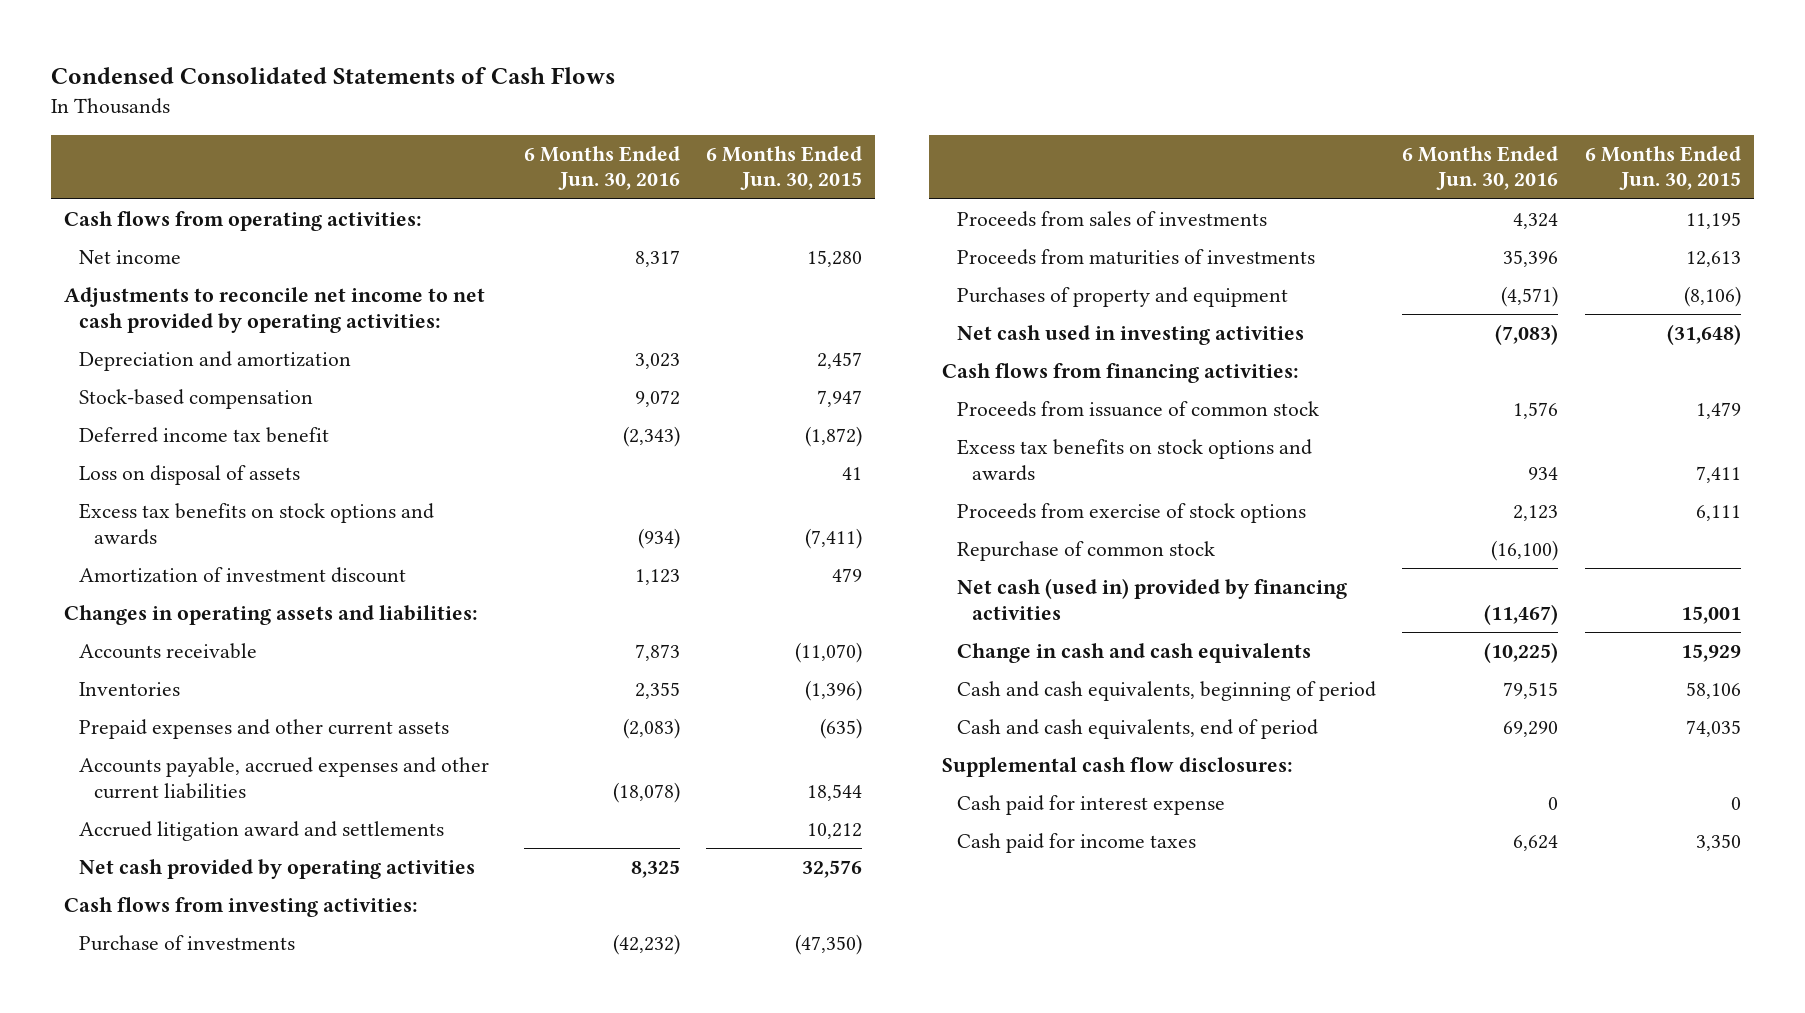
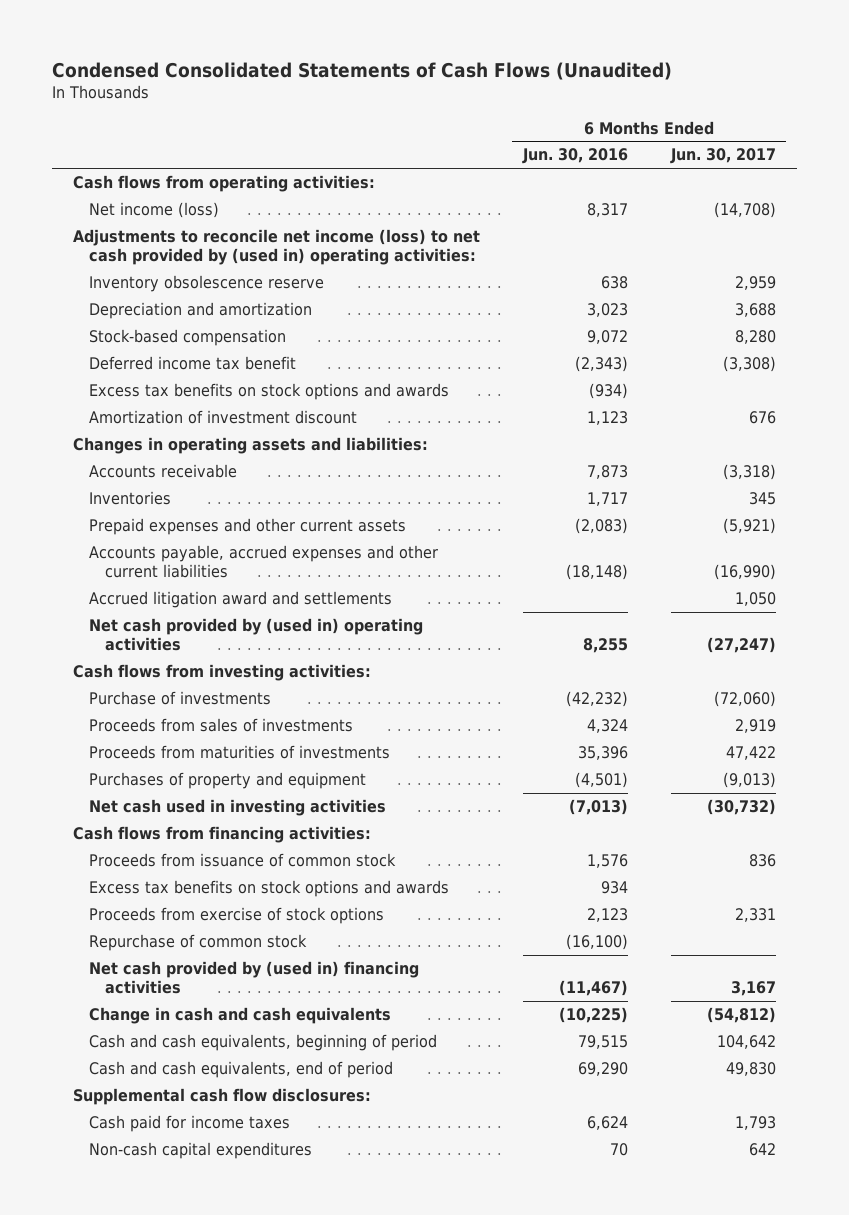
[51,67,616,85] Condensed Consolidated Statements of Cash Flows -> [52,61,673,80] Condensed Consolidated Statements of Cash Flows (Unaudited)
[706,145,863,191] 6 Months Ended Jun. 30, 2015 -> none
none -> [669,148,776,165] Jun. 30, 2017
[79,250,182,265] Net income -> [89,202,220,219] Net income (loss)
[64,287,486,333] Adjustments to reconcile net income to net cash provided by operating activities: -> [73,229,481,266] Adjustments to reconcile net income (loss) to net cash provided by (used in) operating activities:
none -> [89,275,325,293] Inventory obsolescence reserve
[79,465,301,486] Loss on disposal of assets -> none
[635,682,681,700] 2,355 -> [587,492,629,507] 1,717
[613,781,681,803] (18,078) -> [566,564,629,581] (18,148)
[79,859,476,880] Net cash provided by operating activities -> [89,618,424,652] Net cash provided by (used in) operating activities
[631,860,681,879] 8,325 -> [583,638,629,654] 8,255
[1501,286,1559,308] (4,571) -> [575,772,629,789] (4,501)
[1495,324,1559,346] (7,083) -> [569,799,629,816] (7,013)
[957,578,1348,620] Net cash (used in) provided by financing activities -> [89,961,420,995] Net cash provided by (used in) financing activities
[957,795,1226,816] Cash paid for interest expense -> none
none -> [89,1142,313,1160] Non-cash capital expenditures

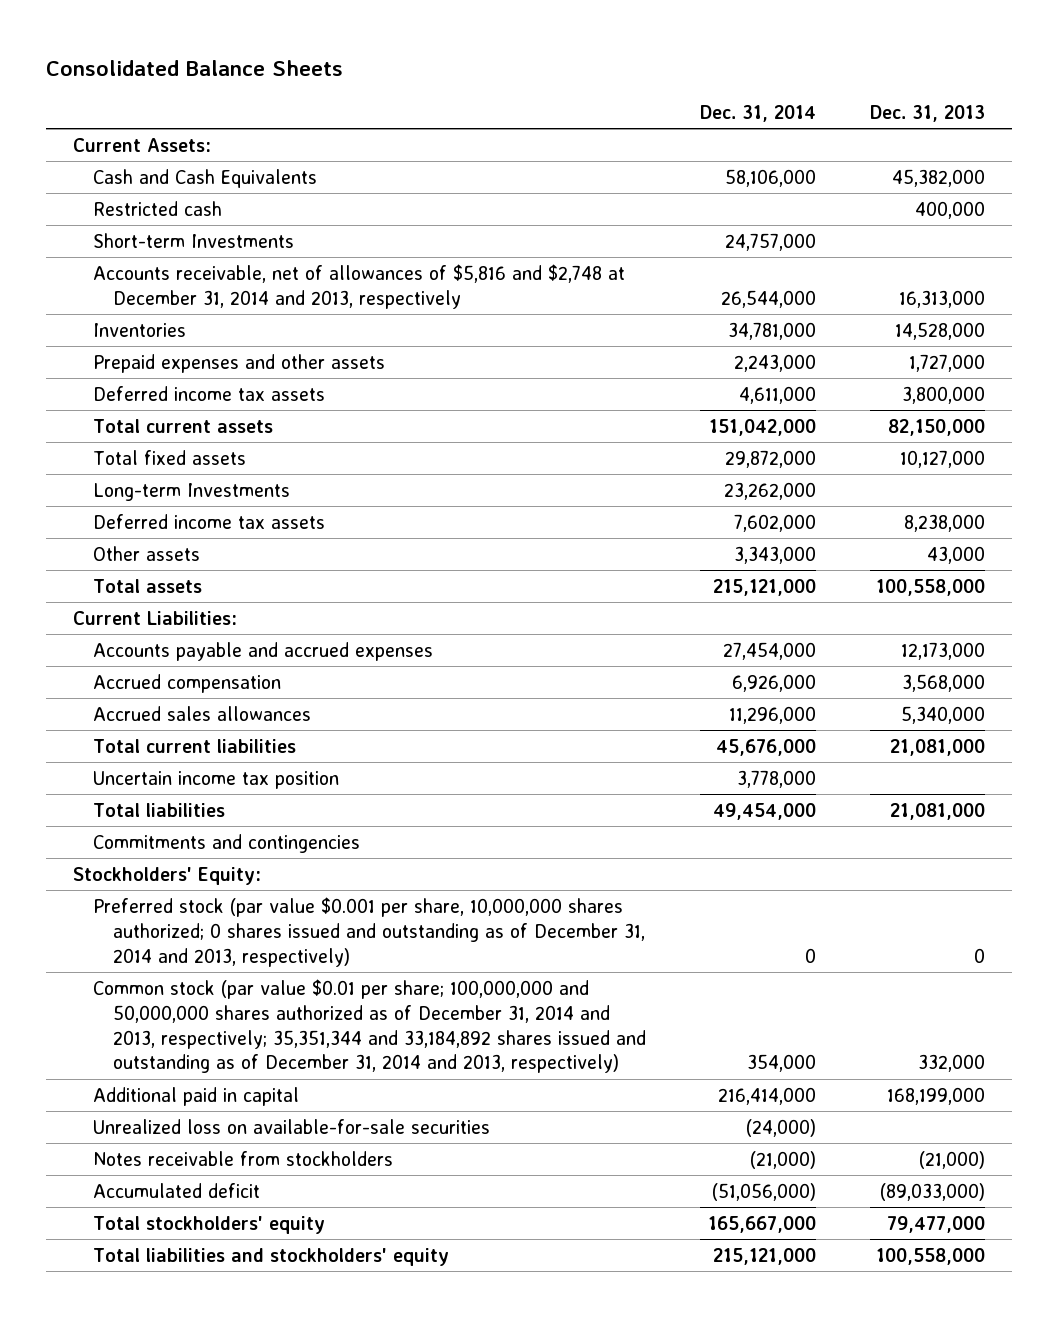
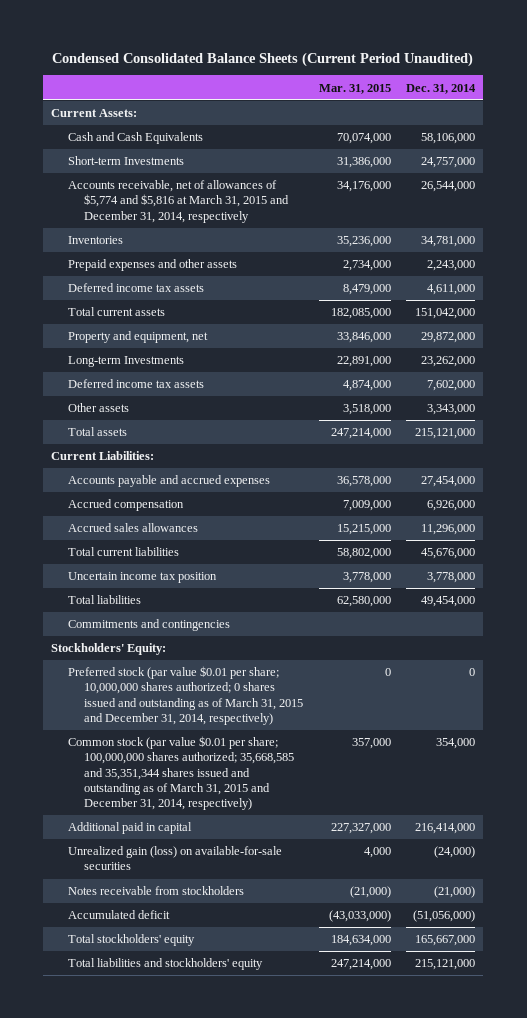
[45,60,343,77] Consolidated Balance Sheets -> [52,51,474,67] Condensed Consolidated Balance Sheets (Current Period Unaudited)
[870,104,986,122] Dec. 31, 2013 -> none
none -> [318,83,391,94] Mar. 31, 2015
[92,200,222,216] Restricted cash -> none
[92,263,625,309] Accounts receivable, net of allowances of $5,816 and $2,748 at December 31, 2014 and 2013, respectively -> [67,180,289,223] Accounts receivable, net of allowances of $5,774 and $5,816 at March 31, 2015 and December 31, 2014, respectively
[92,449,246,465] Total fixed assets -> [67,331,208,344] Property and equipment, net
[92,896,645,967] Preferred stock (par value $0.001 per share, 10,000,000 shares authorized; 0 shares issued and outstanding as of December 31, 2014 and 2013, respectively) -> [67,666,303,725] Preferred stock (par value $0.01 per share; 10,000,000 shares authorized; 0 shares issued and outstanding as of March 31, 2015 and December 31, 2014, respectively)
[92,978,646,1074] Common stock (par value $0.01 per share; 100,000,000 and 50,000,000 shares authorized as of December 31, 2014 and 2013, respectively; 35,351,344 and 33,184,892 shares issued and outstanding as of December 31, 2014 and 2013, respectively) -> [67,736,294,810] Common stock (par value $0.01 per share; 100,000,000 shares authorized; 35,668,585 and 35,351,344 shares issued and outstanding as of March 31, 2015 and December 31, 2014, respectively)
[92,1118,490,1134] Unrealized loss on available-for-sale securities -> [67,846,282,871] Unrealized gain (loss) on available-for-sale securities

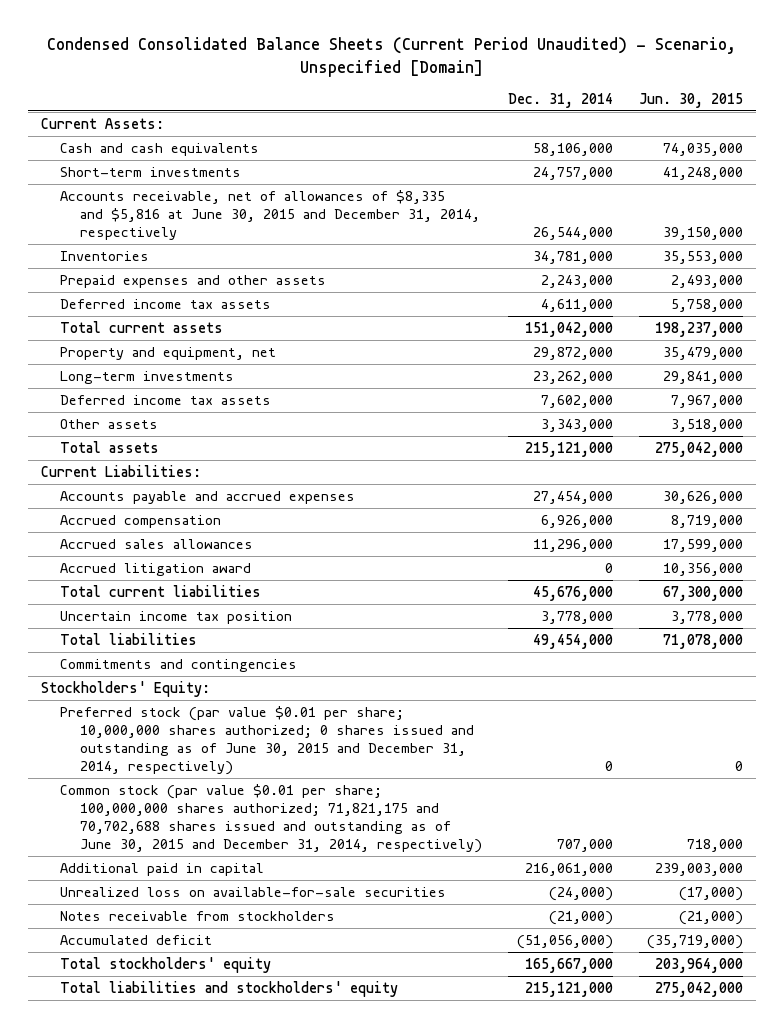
[52,51,474,67] Condensed Consolidated Balance Sheets (Current Period Unaudited) -> [47,37,737,77] Condensed Consolidated Balance Sheets (Current Period Unaudited) - Scenario, Unspecified [Domain]
[318,83,391,94] Mar. 31, 2015 -> none
none -> [639,92,744,108] Jun. 30, 2015
[67,132,203,145] Cash and Cash Equivalents -> [60,142,260,156] Cash and cash equivalents
[67,156,184,166] Short-term Investments -> [60,166,242,177] Short-term investments
[67,180,289,223] Accounts receivable, net of allowances of $5,774 and $5,816 at March 31, 2015 and December 31, 2014, respectively -> [60,189,480,241] Accounts receivable, net of allowances of $8,335 and $5,816 at June 30, 2015 and December 31, 2014, respectively
[67,356,184,368] Long-term Investments -> [60,370,235,384] Long-term investments
none -> [60,562,252,576] Accrued litigation award
[67,666,303,725] Preferred stock (par value $0.01 per share; 10,000,000 shares authorized; 0 shares issued and outstanding as of March 31, 2015 and December 31, 2014, respectively) -> [60,705,474,776] Preferred stock (par value $0.01 per share; 10,000,000 shares authorized; 0 shares issued and outstanding as of June 30, 2015 and December 31, 2014, respectively)
[67,736,294,810] Common stock (par value $0.01 per share; 100,000,000 shares authorized; 35,668,585 and 35,351,344 shares issued and outstanding as of March 31, 2015 and December 31, 2014, respectively) -> [60,783,482,854] Common stock (par value $0.01 per share; 100,000,000 shares authorized; 71,821,175 and 70,702,688 shares issued and outstanding as of June 30, 2015 and December 31, 2014, respectively)
[436,738,476,750] 354,000 -> [556,839,613,853] 707,000
[415,823,476,835] 216,414,000 -> [524,862,613,876] 216,061,000
[67,846,282,871] Unrealized gain (loss) on available-for-sale securities -> [60,886,447,897] Unrealized loss on available-for-sale securities

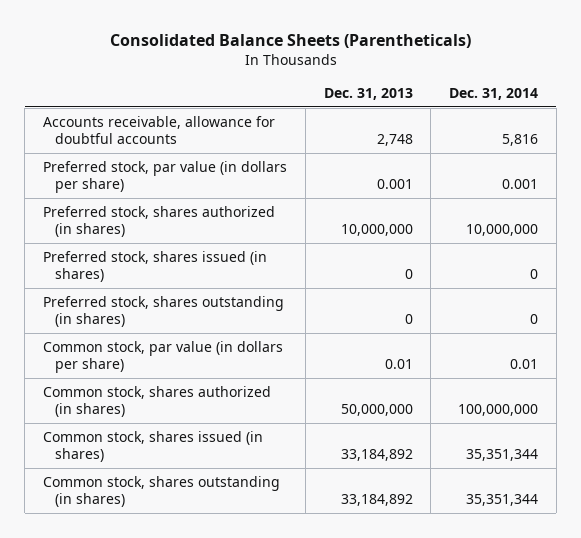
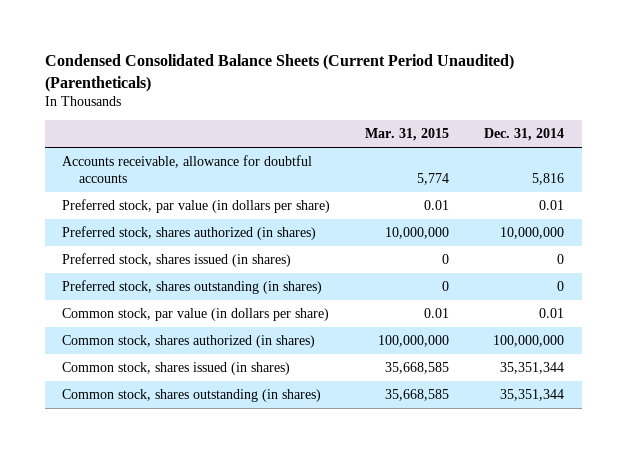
[109,34,471,49] Consolidated Balance Sheets (Parentheticals) -> [44,54,514,92] Condensed Consolidated Balance Sheets (Current Period Unaudited) (Parentheticals)
[323,87,413,100] Dec. 31, 2013 -> none
none -> [365,128,450,142] Mar. 31, 2015
[502,178,539,189] 0.001 -> [539,199,565,210] 0.01

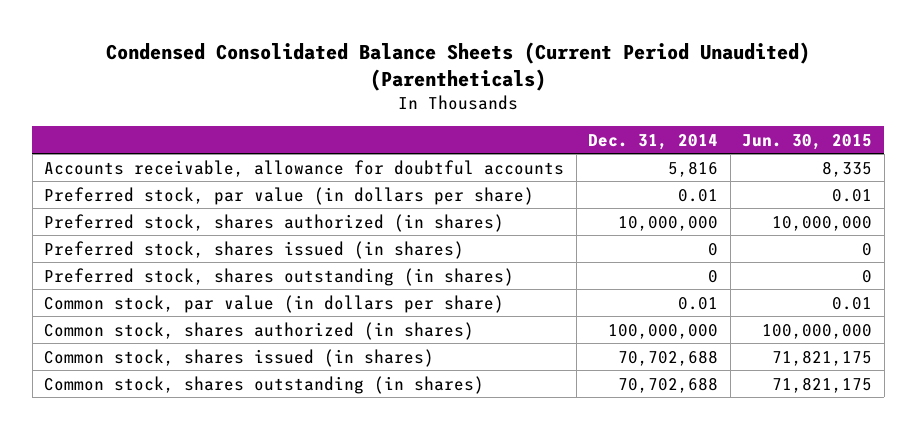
[365,128,450,142] Mar. 31, 2015 -> none
none -> [742,133,873,150] Jun. 30, 2015
[500,361,565,374] 35,351,344 -> [618,349,719,366] 70,702,688
[500,388,565,401] 35,351,344 -> [618,376,719,393] 70,702,688

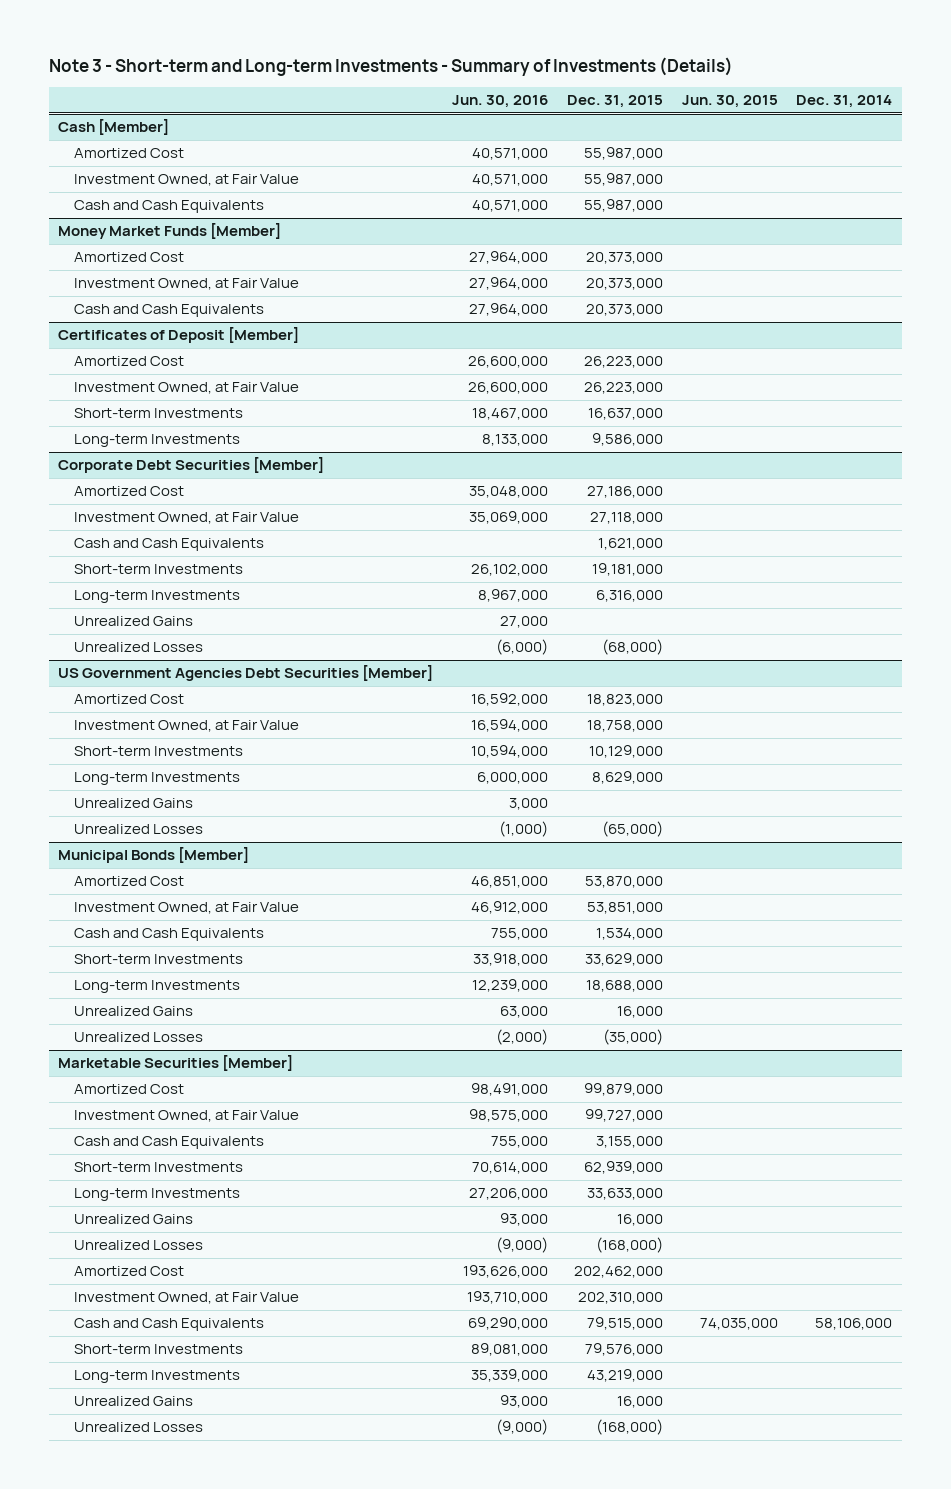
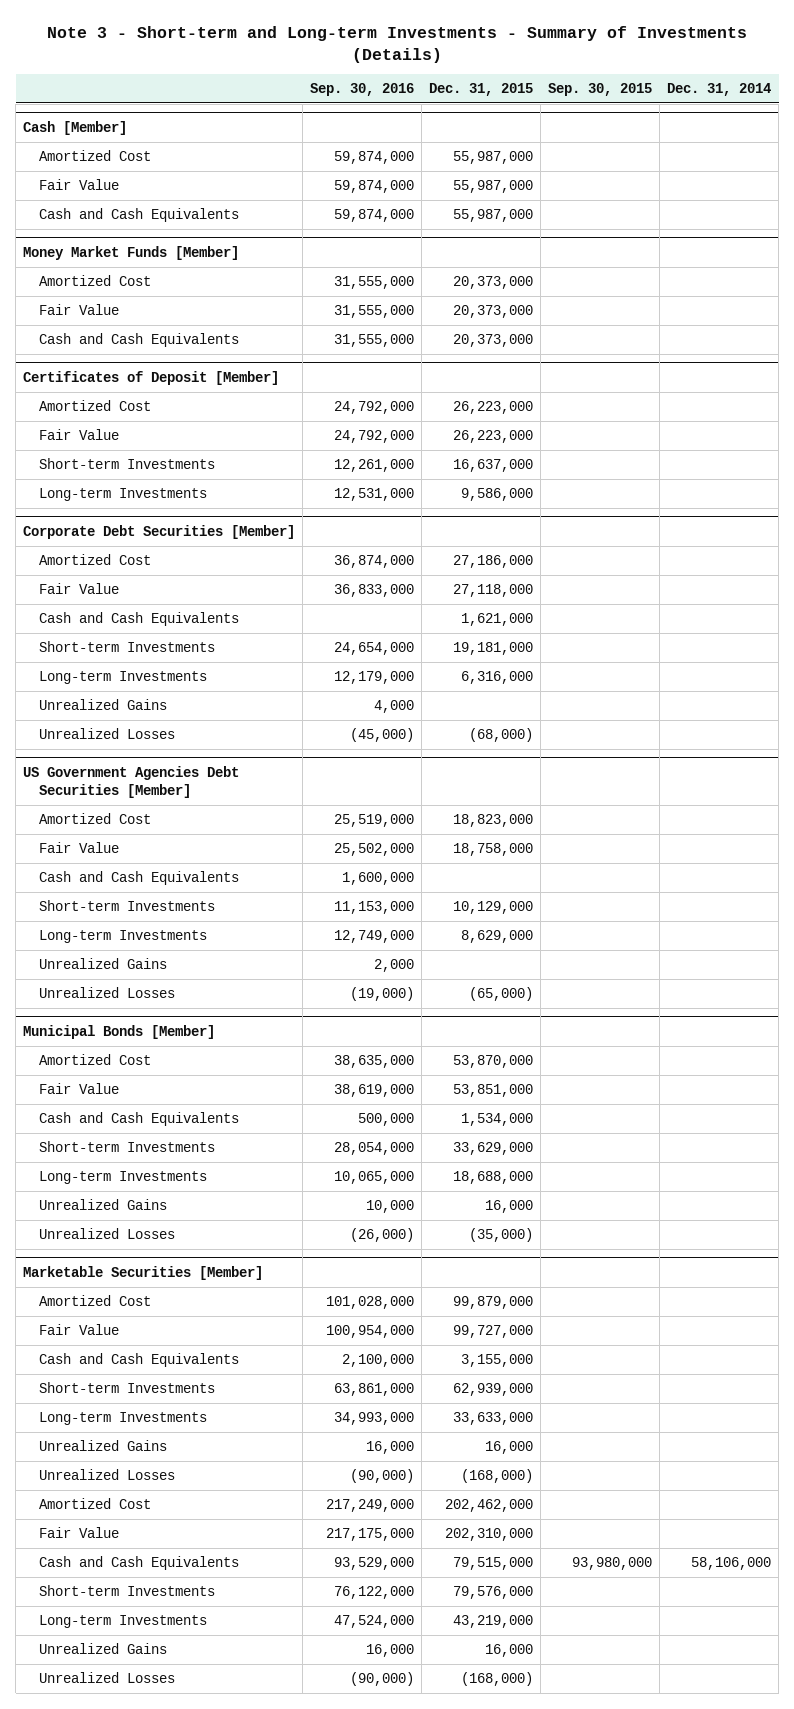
[452,95,549,109] Jun. 30, 2016 -> none
[681,95,778,109] Jun. 30, 2015 -> none
none -> [310,82,415,96] Sep. 30, 2016
none -> [548,82,653,96] Sep. 30, 2015
[74,174,300,187] Investment Owned, at Fair Value -> [38,179,119,191] Fair Value
[74,278,300,291] Investment Owned, at Fair Value -> [38,304,119,316] Fair Value
[74,382,300,395] Investment Owned, at Fair Value -> [38,429,119,441] Fair Value
[74,512,300,525] Investment Owned, at Fair Value -> [38,583,119,595] Fair Value
[74,720,300,733] Investment Owned, at Fair Value -> [38,842,119,854] Fair Value
none -> [38,871,239,886] Cash and Cash Equivalents
[74,902,300,915] Investment Owned, at Fair Value -> [38,1083,119,1095] Fair Value
[74,1110,300,1123] Investment Owned, at Fair Value -> [38,1324,119,1336] Fair Value
[74,1292,300,1305] Investment Owned, at Fair Value -> [38,1527,119,1539] Fair Value

